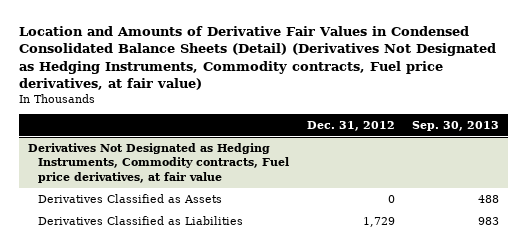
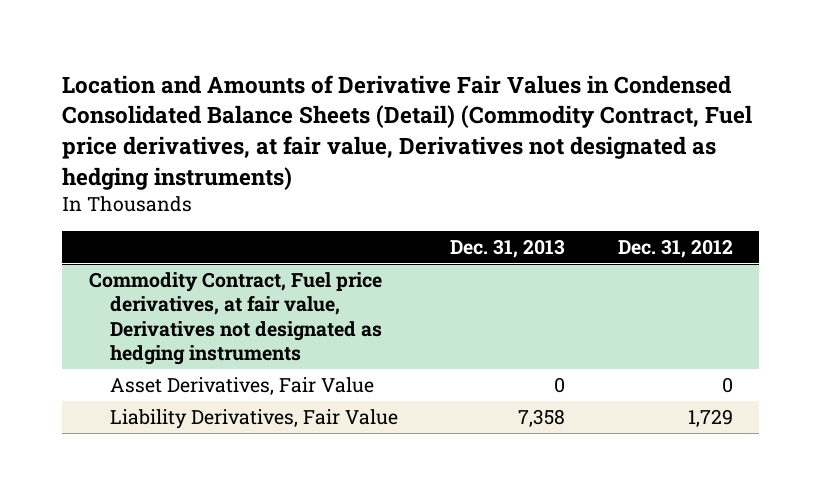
[19,26,497,90] Location and Amounts of Derivative Fair Values in Condensed Consolidated Balance Sheets (Detail) (Derivatives Not Designated as Hedging Instruments, Commodity contracts, Fuel price derivatives, at fair value) -> [62,74,753,190] Location and Amounts of Derivative Fair Values in Condensed Consolidated Balance Sheets (Detail) (Commodity Contract, Fuel price derivatives, at fair value, Derivatives not designated as hedging instruments)
[412,120,500,131] Sep. 30, 2013 -> none
none -> [450,238,566,258] Dec. 31, 2013
[28,143,290,183] Derivatives Not Designated as Hedging Instruments, Commodity contracts, Fuel price derivatives, at fair value -> [88,271,382,365] Commodity Contract, Fuel price derivatives, at fair value, Derivatives not designated as hedging instruments
[38,194,223,204] Derivatives Classified as Assets -> [109,376,374,395] Asset Derivatives, Fair Value
[38,216,244,226] Derivatives Classified as Liabilities -> [109,408,398,429] Liability Derivatives, Fair Value

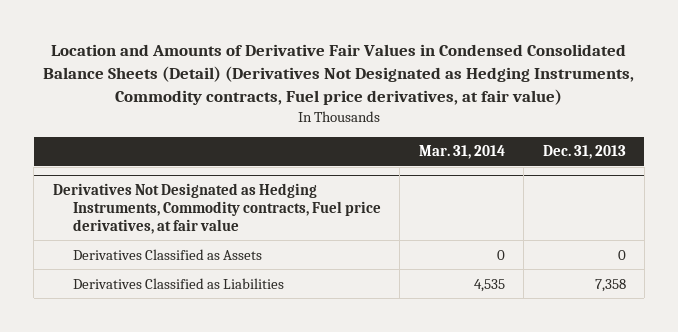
[62,74,753,190] Location and Amounts of Derivative Fair Values in Condensed Consolidated Balance Sheets (Detail) (Commodity Contract, Fuel price derivatives, at fair value, Derivatives not designated as hedging instruments) -> [43,44,635,106] Location and Amounts of Derivative Fair Values in Condensed Consolidated Balance Sheets (Detail) (Derivatives Not Designated as Hedging Instruments, Commodity contracts, Fuel price derivatives, at fair value)
[618,238,734,258] Dec. 31, 2012 -> none
none -> [418,145,505,160] Mar. 31, 2014
[88,271,382,365] Commodity Contract, Fuel price derivatives, at fair value, Derivatives not designated as hedging instruments -> [52,183,381,234] Derivatives Not Designated as Hedging Instruments, Commodity contracts, Fuel price derivatives, at fair value
[109,376,374,395] Asset Derivatives, Fair Value -> [72,248,262,260] Derivatives Classified as Assets
[109,408,398,429] Liability Derivatives, Fair Value -> [72,277,284,289] Derivatives Classified as Liabilities

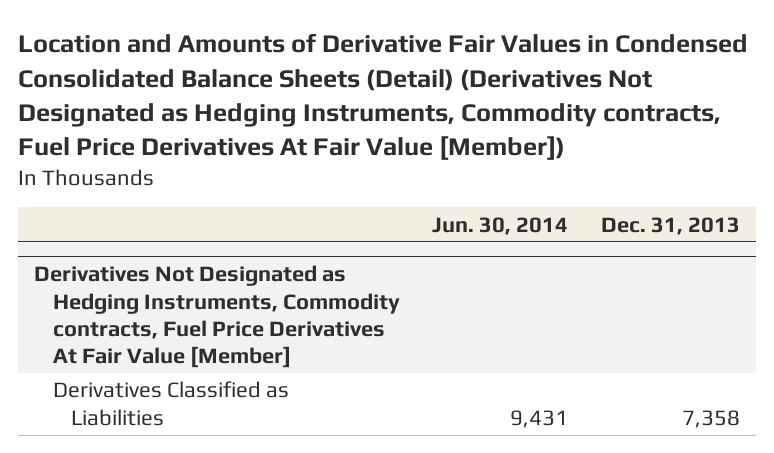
[43,44,635,106] Location and Amounts of Derivative Fair Values in Condensed Consolidated Balance Sheets (Detail) (Derivatives Not Designated as Hedging Instruments, Commodity contracts, Fuel price derivatives, at fair value) -> [18,33,749,161] Location and Amounts of Derivative Fair Values in Condensed Consolidated Balance Sheets (Detail) (Derivatives Not Designated as Hedging Instruments, Commodity contracts, Fuel Price Derivatives At Fair Value [Member])
[418,145,505,160] Mar. 31, 2014 -> none
none -> [432,216,569,235] Jun. 30, 2014
[72,248,262,260] Derivatives Classified as Assets -> none
[52,183,381,234] Derivatives Not Designated as Hedging Instruments, Commodity contracts, Fuel price derivatives, at fair value -> [34,265,400,369] Derivatives Not Designated as Hedging Instruments, Commodity contracts, Fuel Price Derivatives At Fair Value [Member]

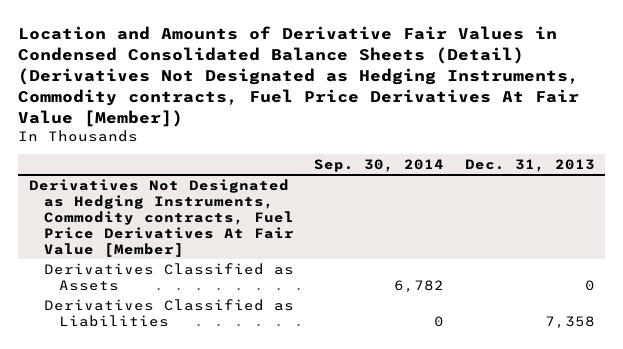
[432,216,569,235] Jun. 30, 2014 -> none
none -> [314,158,445,172] Sep. 30, 2014
none -> [43,262,294,291] Derivatives Classified as Assets

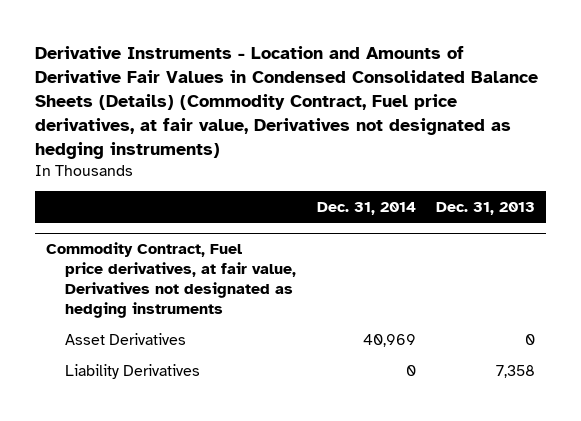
[18,26,580,127] Location and Amounts of Derivative Fair Values in Condensed Consolidated Balance Sheets (Detail) (Derivatives Not Designated as Hedging Instruments, Commodity contracts, Fuel Price Derivatives At Fair Value [Member]) -> [35,46,539,159] Derivative Instruments - Location and Amounts of Derivative Fair Values in Condensed Consolidated Balance Sheets (Details) (Commodity Contract, Fuel price derivatives, at fair value, Derivatives not designated as hedging instruments)
[314,158,445,172] Sep. 30, 2014 -> none
none -> [316,201,416,215] Dec. 31, 2014
[28,178,294,258] Derivatives Not Designated as Hedging Instruments, Commodity contracts, Fuel Price Derivatives At Fair Value [Member] -> [45,241,297,318] Commodity Contract, Fuel price derivatives, at fair value, Derivatives not designated as hedging instruments
[43,262,294,291] Derivatives Classified as Assets -> [65,332,187,345] Asset Derivatives
[43,298,294,327] Derivatives Classified as Liabilities -> [65,363,201,379] Liability Derivatives

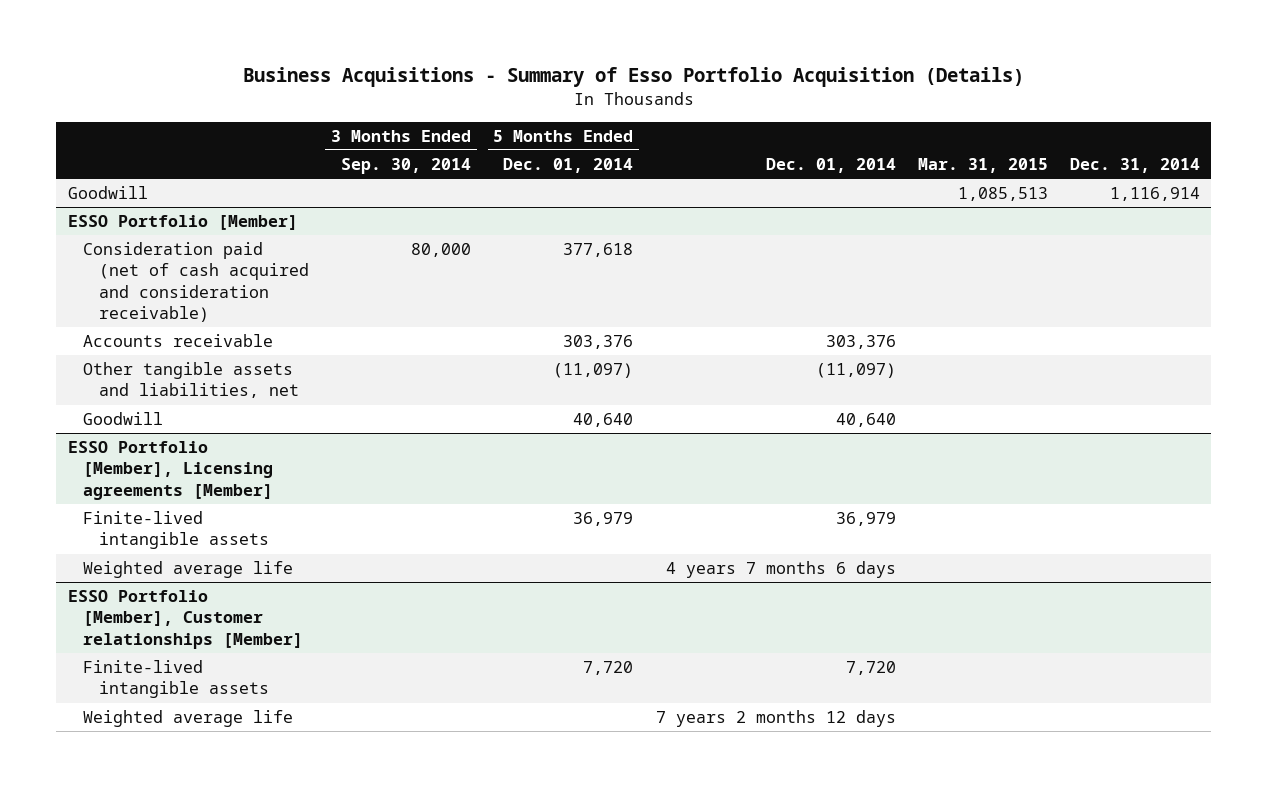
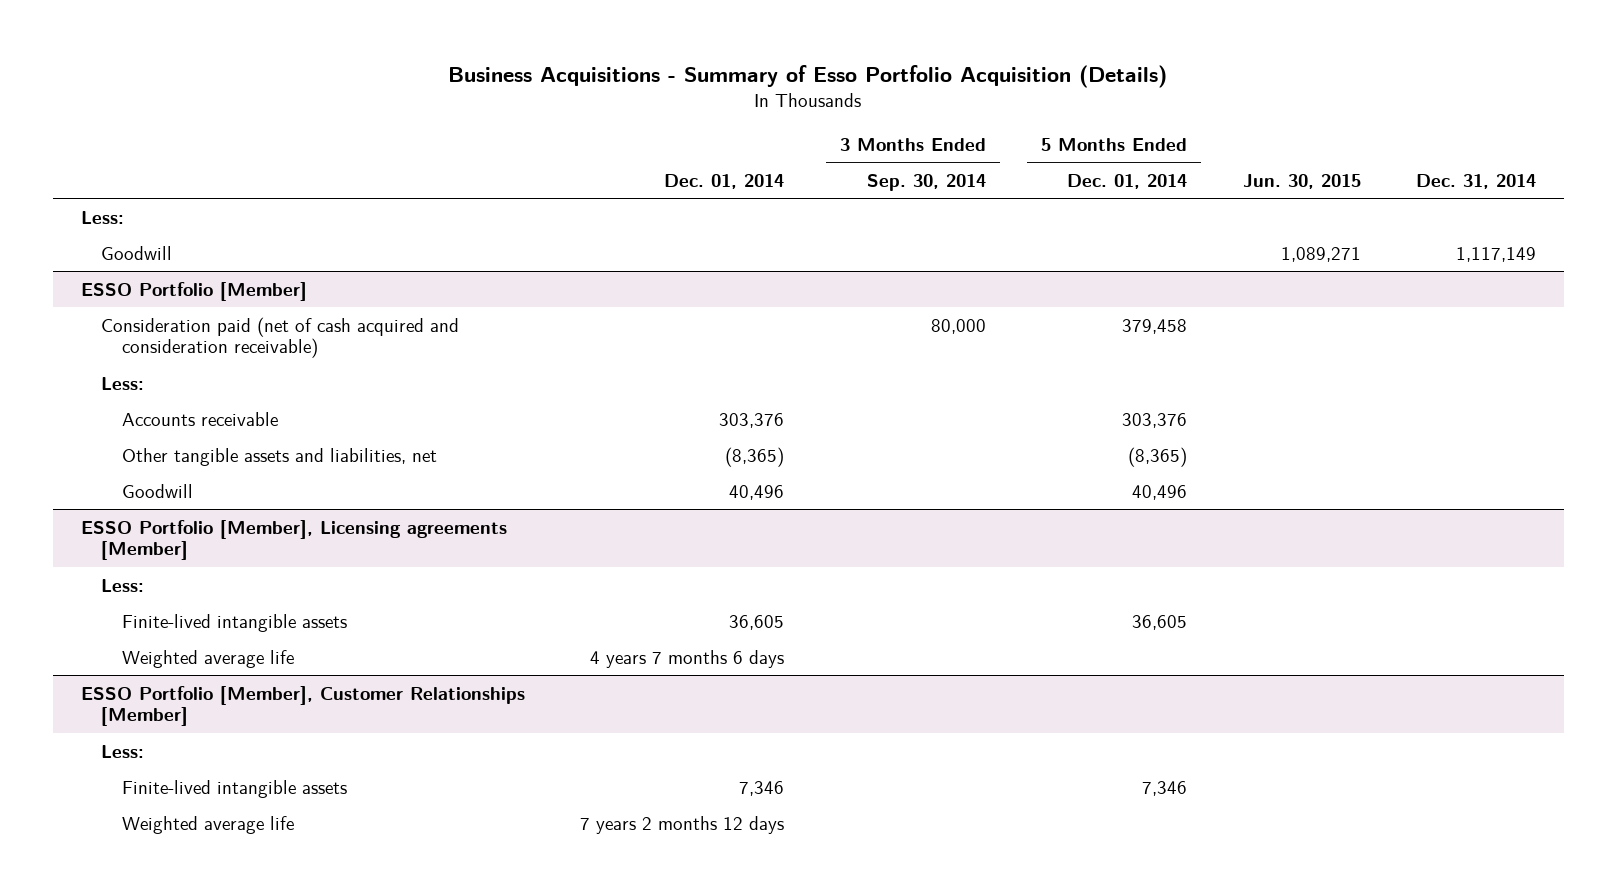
[917,158,1048,174] Mar. 31, 2015 -> none
none -> [1242,173,1361,189] Jun. 30, 2015
none -> [80,210,124,224] Less:
[1110,187,1201,202] 1,116,914 -> [1456,246,1537,262] 1,117,149
[563,243,634,258] 377,618 -> [1122,318,1188,334] 379,458
none -> [101,376,145,390] Less:
[553,363,634,379] (11,097) -> [1128,446,1188,467] (8,365)
[815,363,896,379] (11,097) -> [725,446,785,467] (8,365)
[573,413,634,428] 40,640 -> [1132,484,1188,500] 40,496
[835,413,896,428] 40,640 -> [729,484,785,500] 40,496
none -> [101,578,145,592] Less:
[573,512,634,527] 36,979 -> [1132,614,1188,630] 36,605
[835,512,896,527] 36,979 -> [729,614,785,630] 36,605
[67,590,304,649] ESSO Portfolio [Member], Customer relationships [Member] -> [80,685,525,727] ESSO Portfolio [Member], Customer Relationships [Member]
none -> [101,744,145,758] Less:
[583,661,634,676] 7,720 -> [1142,780,1188,796] 7,346
[845,661,896,676] 7,720 -> [739,780,785,796] 7,346

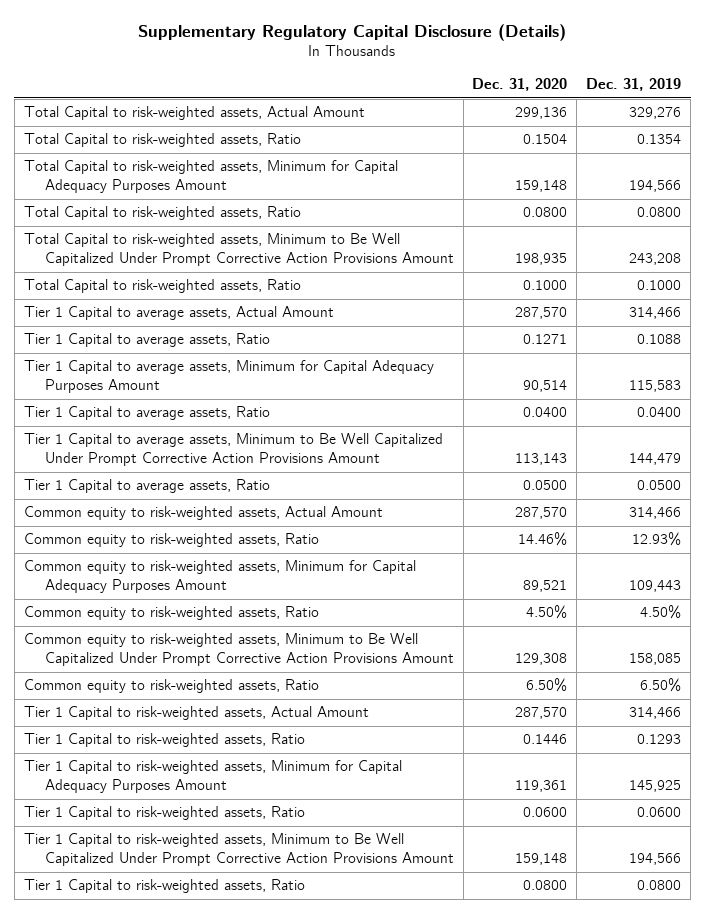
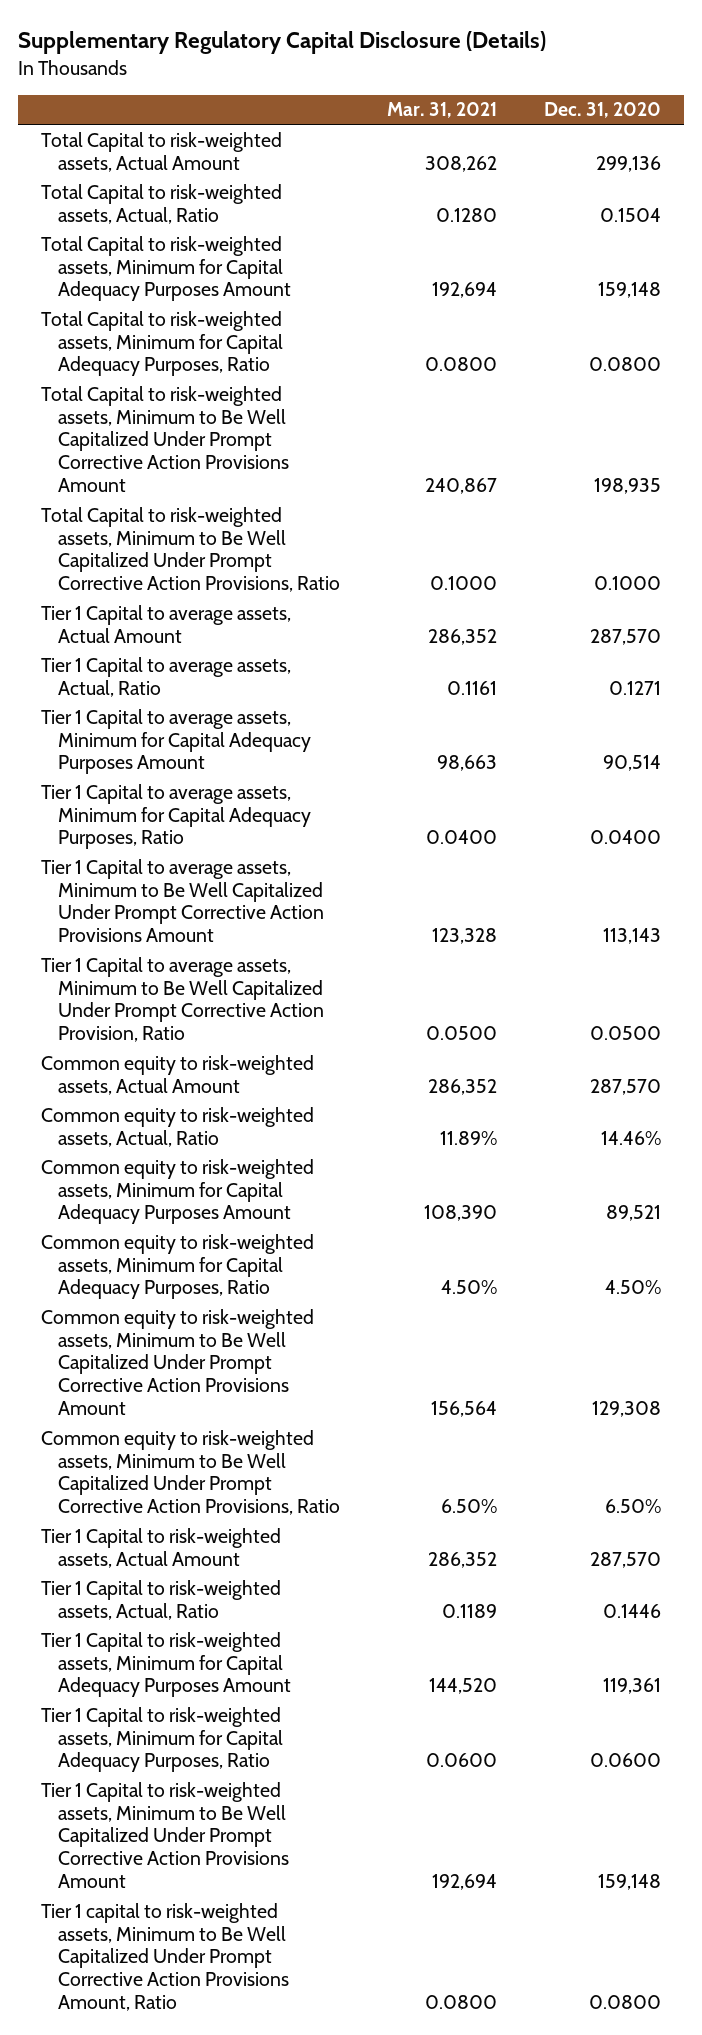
[586,78,682,92] Dec. 31, 2019 -> none
none -> [386,102,497,119] Mar. 31, 2021
[23,133,301,148] Total Capital to risk-weighted assets, Ratio -> [41,183,283,224] Total Capital to risk-weighted assets, Actual, Ratio
[23,206,301,221] Total Capital to risk-weighted assets, Ratio -> [41,310,284,377] Total Capital to risk-weighted assets, Minimum for Capital Adequacy Purposes, Ratio
[23,279,301,294] Total Capital to risk-weighted assets, Ratio -> [41,506,341,593] Total Capital to risk-weighted assets, Minimum to Be Well Capitalized Under Prompt Corrective Action Provisions, Ratio
[23,333,270,348] Tier 1 Capital to average assets, Ratio -> [41,656,292,697] Tier 1 Capital to average assets, Actual, Ratio
[23,406,270,421] Tier 1 Capital to average assets, Ratio -> [41,783,312,850] Tier 1 Capital to average assets, Minimum for Capital Adequacy Purposes, Ratio
[23,479,270,494] Tier 1 Capital to average assets, Ratio -> [41,956,325,1043] Tier 1 Capital to average assets, Minimum to Be Well Capitalized Under Prompt Corrective Action Provision, Ratio
[23,533,319,548] Common equity to risk-weighted assets, Ratio -> [41,1106,315,1147] Common equity to risk-weighted assets, Actual, Ratio
[23,606,319,621] Common equity to risk-weighted assets, Ratio -> [41,1233,315,1300] Common equity to risk-weighted assets, Minimum for Capital Adequacy Purposes, Ratio
[23,679,319,694] Common equity to risk-weighted assets, Ratio -> [41,1429,341,1516] Common equity to risk-weighted assets, Minimum to Be Well Capitalized Under Prompt Corrective Action Provisions, Ratio
[23,733,305,748] Tier 1 Capital to risk-weighted assets, Ratio -> [41,1579,282,1620] Tier 1 Capital to risk-weighted assets, Actual, Ratio
[23,806,305,821] Tier 1 Capital to risk-weighted assets, Ratio -> [41,1706,284,1773] Tier 1 Capital to risk-weighted assets, Minimum for Capital Adequacy Purposes, Ratio
[23,879,305,894] Tier 1 Capital to risk-weighted assets, Ratio -> [41,1902,290,2012] Tier 1 capital to risk-weighted assets, Minimum to Be Well Capitalized Under Prompt Corrective Action Provisions Amount, Ratio

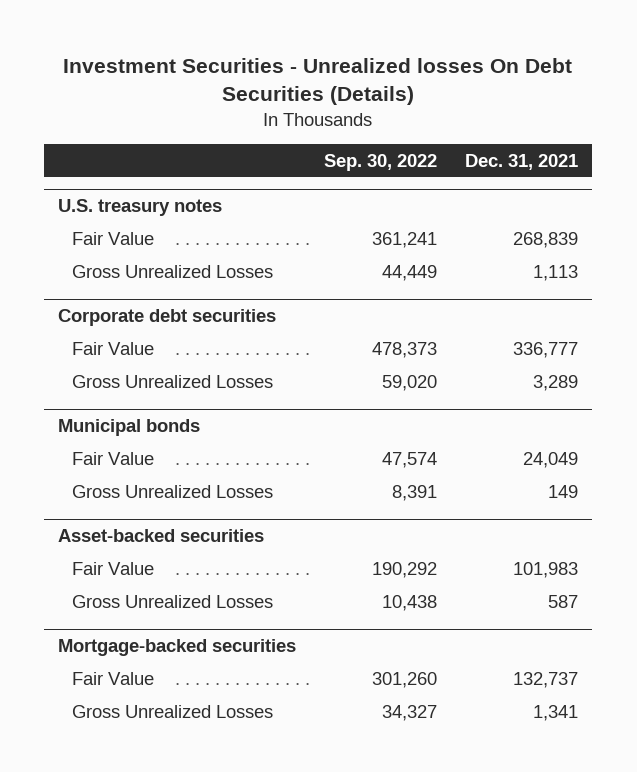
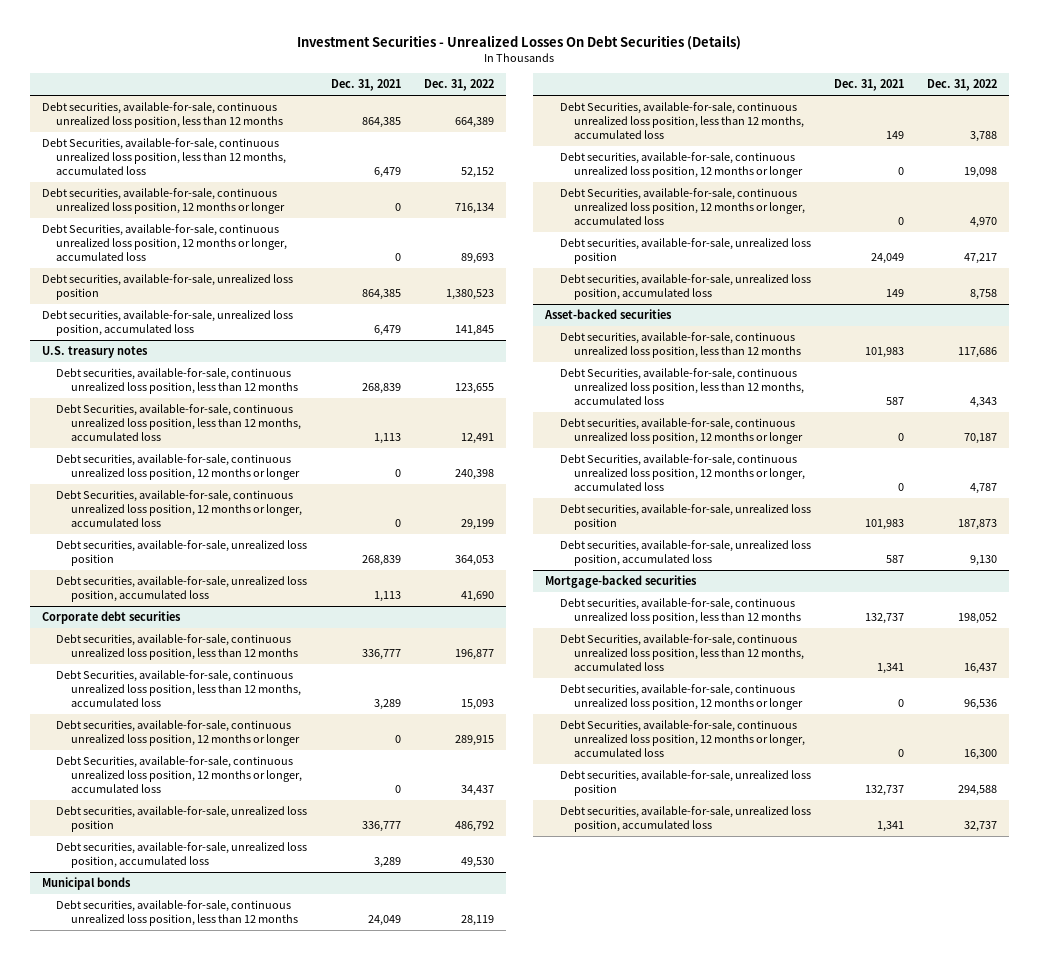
[63,57,573,105] Investment Securities - Unrealized losses On Debt Securities (Details) -> [297,35,742,51] Investment Securities - Unrealized Losses On Debt Securities (Details)
[324,153,438,171] Sep. 30, 2022 -> none
none -> [423,79,494,92] Dec. 31, 2022
none -> [41,101,284,129] Debt securities, available-for-sale, continuous unrealized loss position, less than 12 months
none -> [41,137,287,176] Debt Securities, available-for-sale, continuous unrealized loss position, less than 12 months, accumulated loss
none -> [41,187,286,215] Debt securities, available-for-sale, continuous unrealized loss position, 12 months or longer
none -> [41,223,288,262] Debt Securities, available-for-sale, continuous unrealized loss position, 12 months or longer, accumulated loss
none -> [41,273,293,301] Debt securities, available-for-sale, unrealized loss position
none -> [41,309,293,337] Debt securities, available-for-sale, unrealized loss position, accumulated loss
[72,231,155,245] Fair Value -> [56,367,298,395] Debt securities, available-for-sale, continuous unrealized loss position, less than 12 months
[72,264,274,278] Gross Unrealized Losses -> [56,403,301,442] Debt Securities, available-for-sale, continuous unrealized loss position, less than 12 months, accumulated loss
none -> [56,453,300,481] Debt securities, available-for-sale, continuous unrealized loss position, 12 months or longer
none -> [56,489,302,528] Debt Securities, available-for-sale, continuous unrealized loss position, 12 months or longer, accumulated loss
none -> [56,539,308,567] Debt securities, available-for-sale, unrealized loss position
none -> [56,575,308,603] Debt securities, available-for-sale, unrealized loss position, accumulated loss
[72,341,155,355] Fair Value -> [56,633,298,661] Debt securities, available-for-sale, continuous unrealized loss position, less than 12 months
[72,374,274,388] Gross Unrealized Losses -> [56,669,301,708] Debt Securities, available-for-sale, continuous unrealized loss position, less than 12 months, accumulated loss
none -> [56,719,300,747] Debt securities, available-for-sale, continuous unrealized loss position, 12 months or longer
none -> [56,755,302,794] Debt Securities, available-for-sale, continuous unrealized loss position, 12 months or longer, accumulated loss
none -> [56,805,308,833] Debt securities, available-for-sale, unrealized loss position
none -> [56,841,308,869] Debt securities, available-for-sale, unrealized loss position, accumulated loss
[72,451,155,465] Fair Value -> [56,899,298,927] Debt securities, available-for-sale, continuous unrealized loss position, less than 12 months
[72,484,274,498] Gross Unrealized Losses -> [559,101,805,140] Debt Securities, available-for-sale, continuous unrealized loss position, less than 12 months, accumulated loss
none -> [559,151,804,179] Debt securities, available-for-sale, continuous unrealized loss position, 12 months or longer
none -> [559,187,806,226] Debt Securities, available-for-sale, continuous unrealized loss position, 12 months or longer, accumulated loss
none -> [559,237,811,265] Debt securities, available-for-sale, unrealized loss position
none -> [559,273,811,301] Debt securities, available-for-sale, unrealized loss position, accumulated loss
[72,561,155,575] Fair Value -> [559,331,802,359] Debt securities, available-for-sale, continuous unrealized loss position, less than 12 months
[72,594,274,608] Gross Unrealized Losses -> [559,367,805,406] Debt Securities, available-for-sale, continuous unrealized loss position, less than 12 months, accumulated loss
none -> [559,417,804,445] Debt securities, available-for-sale, continuous unrealized loss position, 12 months or longer
none -> [559,453,806,492] Debt Securities, available-for-sale, continuous unrealized loss position, 12 months or longer, accumulated loss
none -> [559,503,811,531] Debt securities, available-for-sale, unrealized loss position
none -> [559,539,811,567] Debt securities, available-for-sale, unrealized loss position, accumulated loss
[72,671,155,685] Fair Value -> [559,597,802,625] Debt securities, available-for-sale, continuous unrealized loss position, less than 12 months
[72,704,274,718] Gross Unrealized Losses -> [559,633,805,672] Debt Securities, available-for-sale, continuous unrealized loss position, less than 12 months, accumulated loss
none -> [559,683,804,711] Debt securities, available-for-sale, continuous unrealized loss position, 12 months or longer
none -> [559,719,806,758] Debt Securities, available-for-sale, continuous unrealized loss position, 12 months or longer, accumulated loss
none -> [559,769,811,797] Debt securities, available-for-sale, unrealized loss position
none -> [559,805,811,833] Debt securities, available-for-sale, unrealized loss position, accumulated loss

